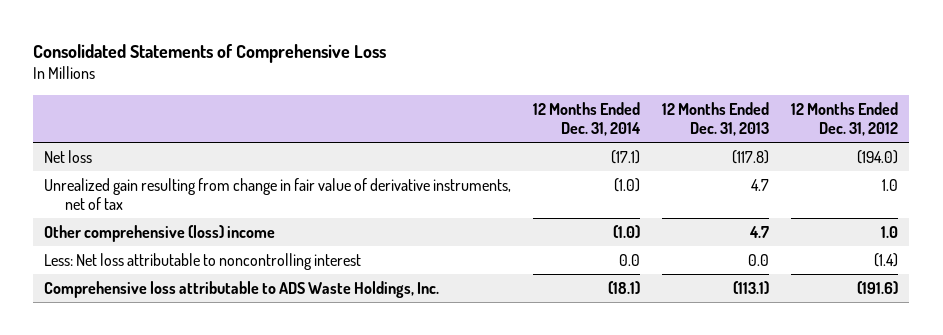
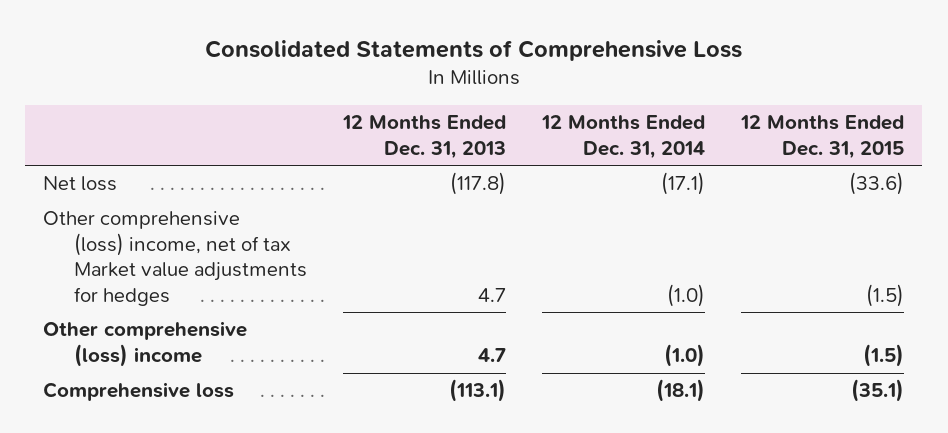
[791,101,899,137] 12 Months Ended Dec. 31, 2012 -> none
none -> [740,115,905,159] 12 Months Ended Dec. 31, 2015
[44,177,512,211] Unrealized gain resulting from change in fair value of derivative instruments, net of tax -> [43,211,307,306] Other comprehensive (loss) income, net of tax Market value adjustments for hedges
[44,252,362,270] Less: Net loss attributable to noncontrolling interest -> none
[44,280,440,298] Comprehensive loss attributable to ADS Waste Holdings, Inc. -> [43,382,235,402] Comprehensive loss

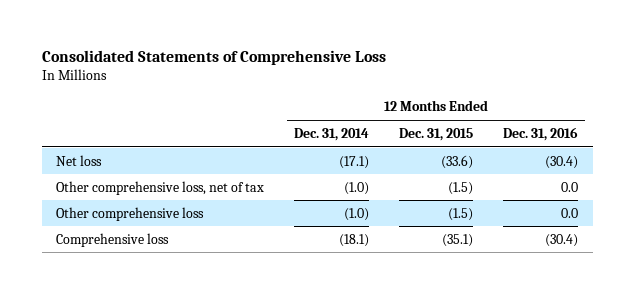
[341,115,506,159] 12 Months Ended Dec. 31, 2013 -> none
none -> [502,126,578,141] Dec. 31, 2016
[43,211,307,306] Other comprehensive (loss) income, net of tax Market value adjustments for hedges -> [56,180,265,195] Other comprehensive loss, net of tax
[43,321,248,367] Other comprehensive (loss) income -> [56,206,205,221] Other comprehensive loss

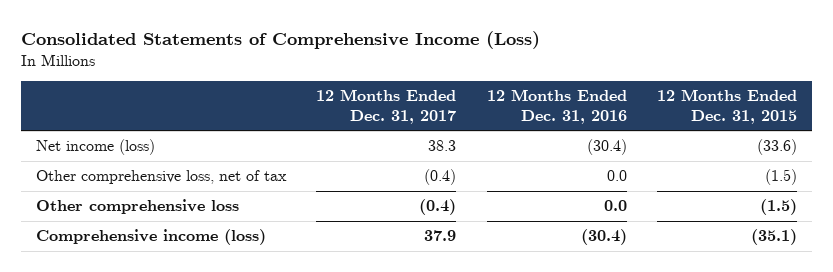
[41,50,386,66] Consolidated Statements of Comprehensive Loss -> [20,30,540,49] Consolidated Statements of Comprehensive Income (Loss)
[294,127,370,141] Dec. 31, 2014 -> none
none -> [316,89,457,124] 12 Months Ended Dec. 31, 2017
[56,154,103,166] Net loss -> [36,139,156,156] Net income (loss)
[56,232,170,247] Comprehensive loss -> [36,229,267,246] Comprehensive income (loss)

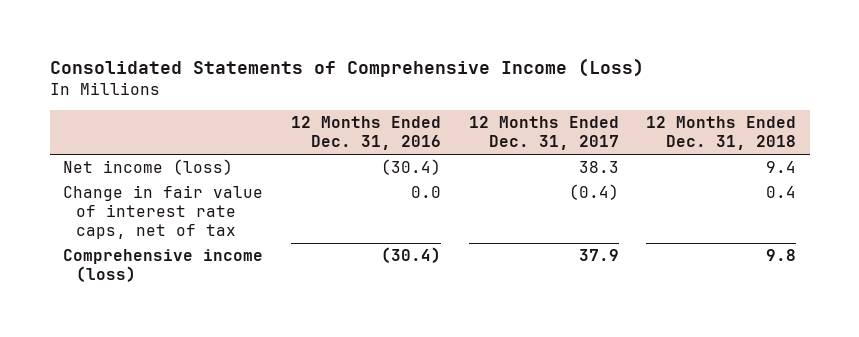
[656,89,797,124] 12 Months Ended Dec. 31, 2015 -> none
none -> [646,116,797,151] 12 Months Ended Dec. 31, 2018
[36,199,240,215] Other comprehensive loss -> none
[36,170,288,185] Other comprehensive loss, net of tax -> [63,185,264,239] Change in fair value of interest rate caps, net of tax

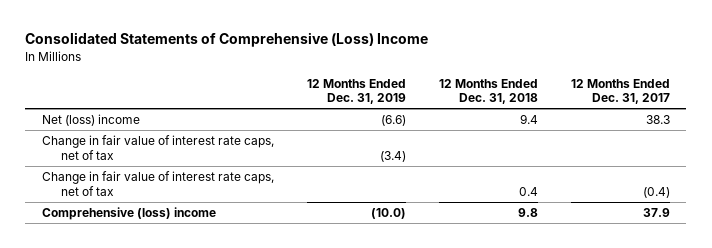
[49,57,644,77] Consolidated Statements of Comprehensive Income (Loss) -> [25,32,429,48] Consolidated Statements of Comprehensive (Loss) Income
[290,116,441,151] 12 Months Ended Dec. 31, 2016 -> none
none -> [306,78,406,105] 12 Months Ended Dec. 31, 2019
[63,159,234,176] Net income (loss) -> [41,113,140,126] Net (loss) income
none -> [41,134,274,160] Change in fair value of interest rate caps, net of tax
[63,249,264,283] Comprehensive income (loss) -> [41,206,216,220] Comprehensive (loss) income

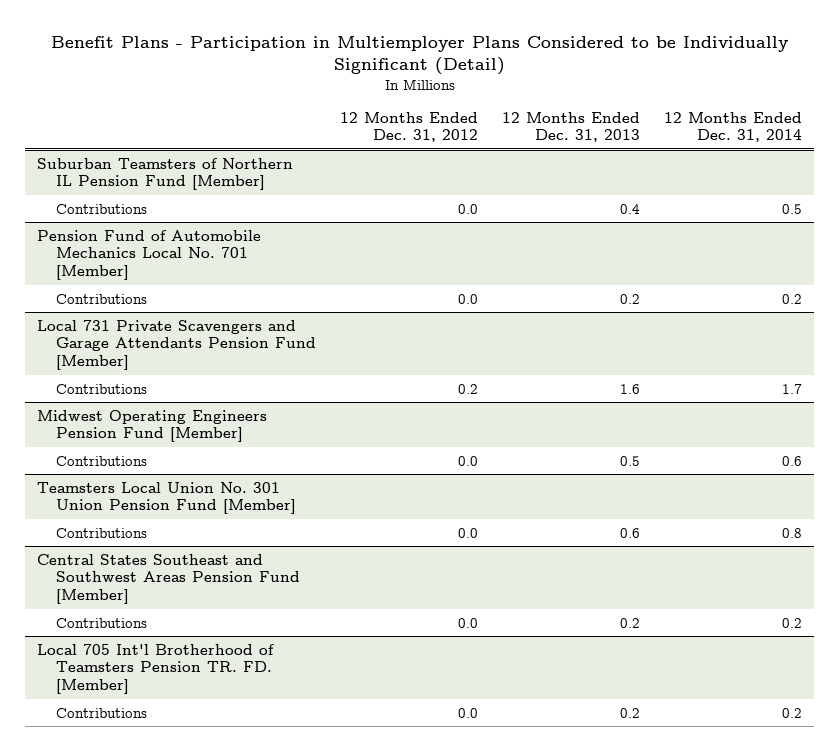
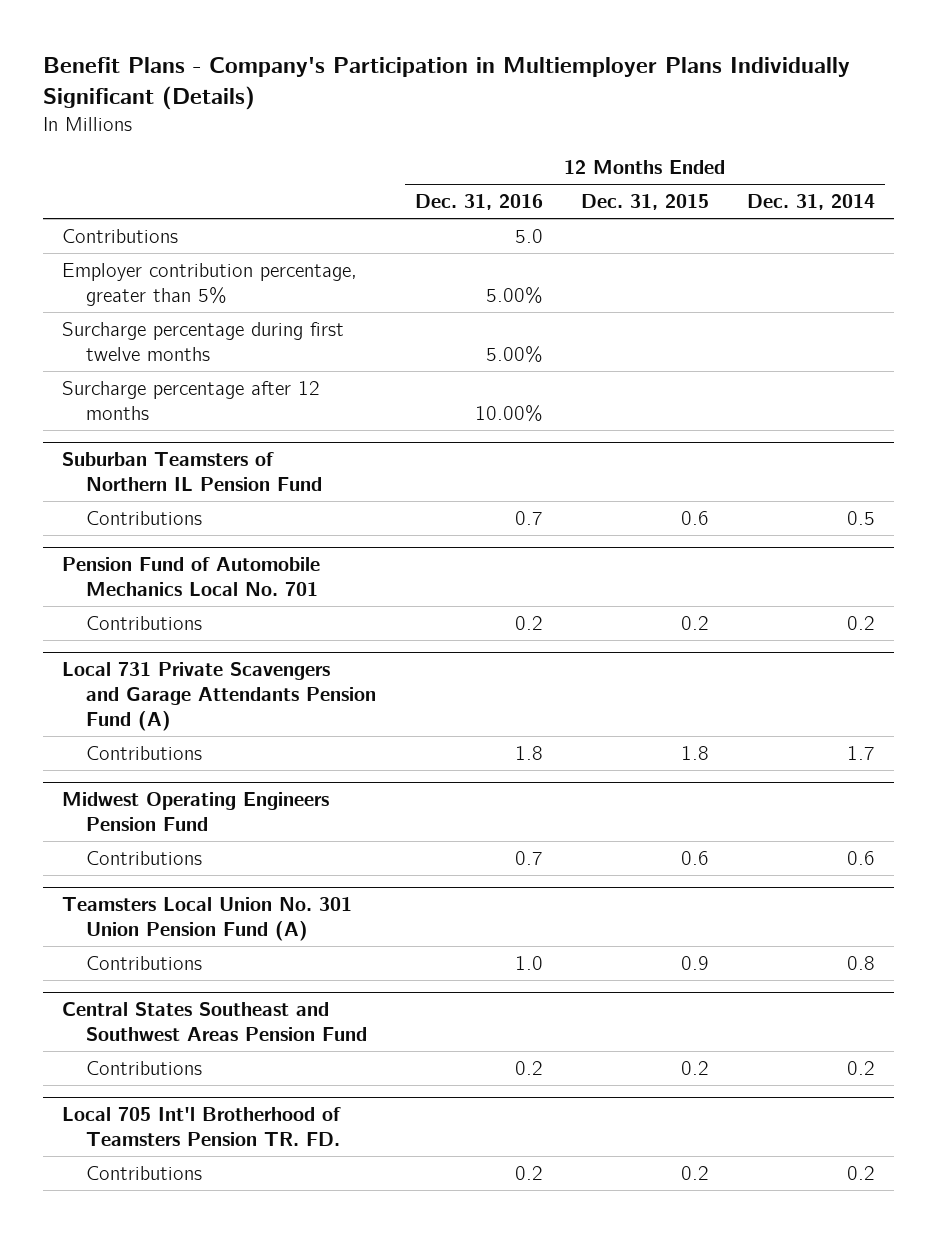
[50,35,788,76] Benefit Plans - Participation in Multiemployer Plans Considered to be Individually Significant (Detail) -> [42,57,850,111] Benefit Plans - Company's Participation in Multiemployer Plans Individually Significant (Details)
[340,111,479,143] 12 Months Ended Dec. 31, 2012 -> none
[502,111,641,143] 12 Months Ended Dec. 31, 2013 -> none
none -> [414,194,543,211] Dec. 31, 2016
none -> [580,194,709,211] Dec. 31, 2015
none -> [61,228,178,243] Contributions
none -> [61,262,357,306] Employer contribution percentage, greater than 5%
none -> [61,321,344,361] Surcharge percentage during first twelve months
none -> [61,380,320,420] Surcharge percentage after 12 months
[37,157,294,191] Suburban Teamsters of Northern IL Pension Fund [Member] -> [61,452,323,492] Suburban Teamsters of Northern IL Pension Fund
[37,229,262,280] Pension Fund of Automobile Mechanics Local No. 701 [Member] -> [61,557,320,597] Pension Fund of Automobile Mechanics Local No. 701
[37,319,317,370] Local 731 Private Scavengers and Garage Attendants Pension Fund [Member] -> [61,662,377,732] Local 731 Private Scavengers and Garage Attendants Pension Fund (A)
[37,409,268,443] Midwest Operating Engineers Pension Fund [Member] -> [61,792,329,832] Midwest Operating Engineers Pension Fund
[37,481,297,515] Teamsters Local Union No. 301 Union Pension Fund [Member] -> [61,897,352,942] Teamsters Local Union No. 301 Union Pension Fund (A)
[37,553,301,604] Central States Southeast and Southwest Areas Pension Fund [Member] -> [61,1002,368,1042] Central States Southeast and Southwest Areas Pension Fund
[37,643,276,694] Local 705 Int'l Brotherhood of Teamsters Pension TR. FD. [Member] -> [61,1107,341,1147] Local 705 Int'l Brotherhood of Teamsters Pension TR. FD.

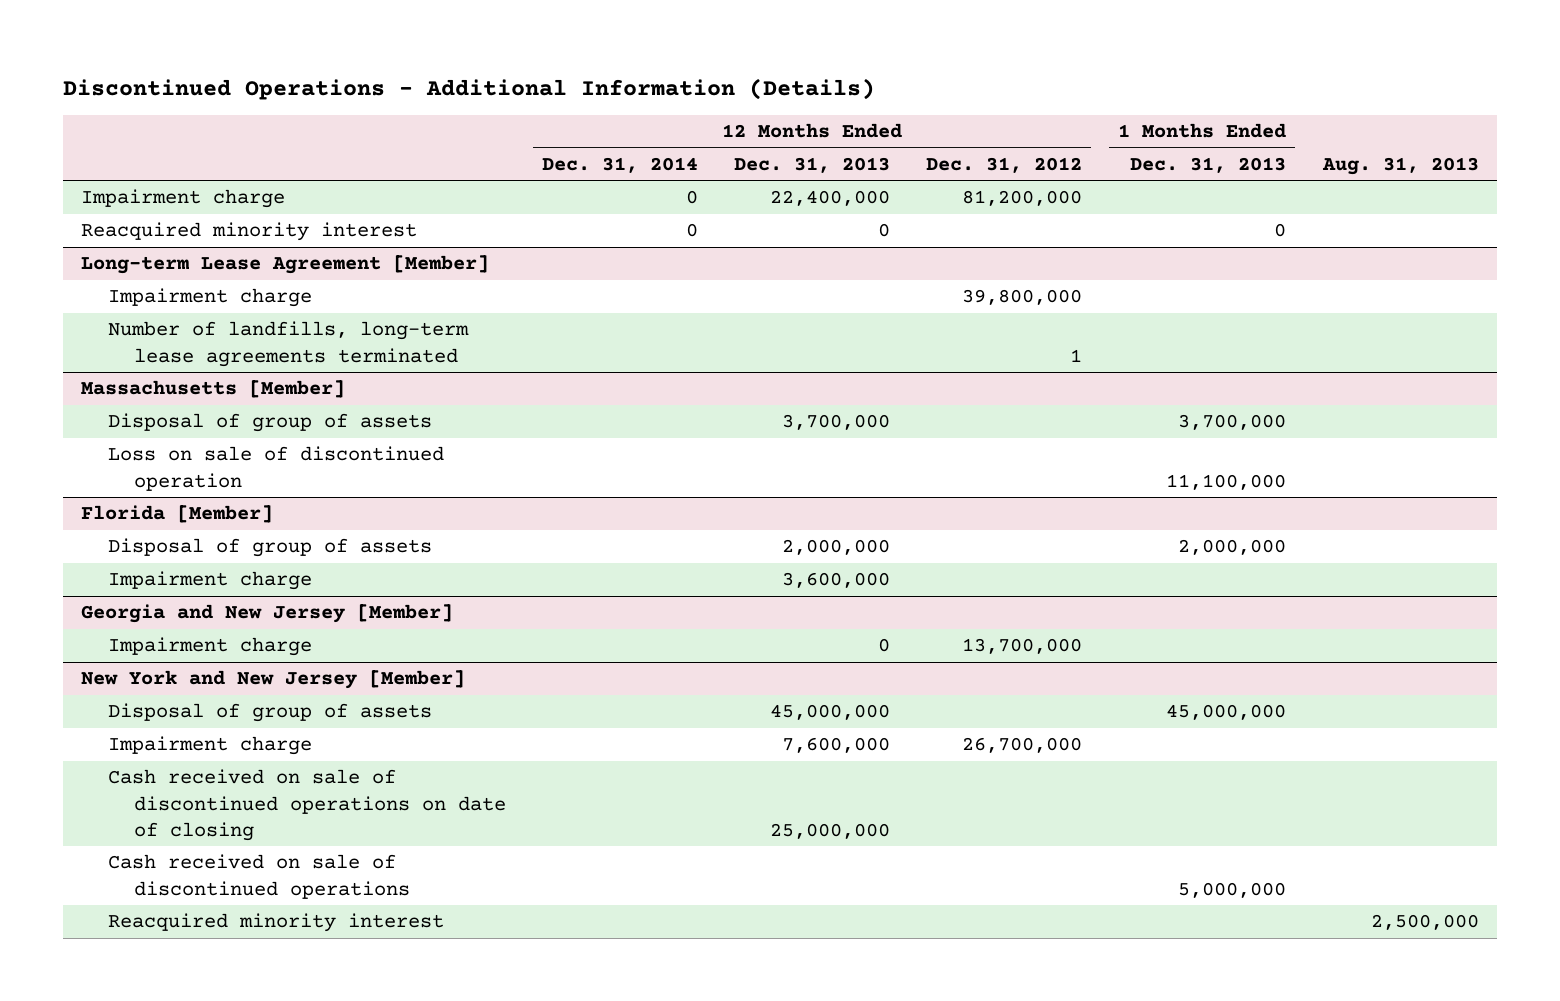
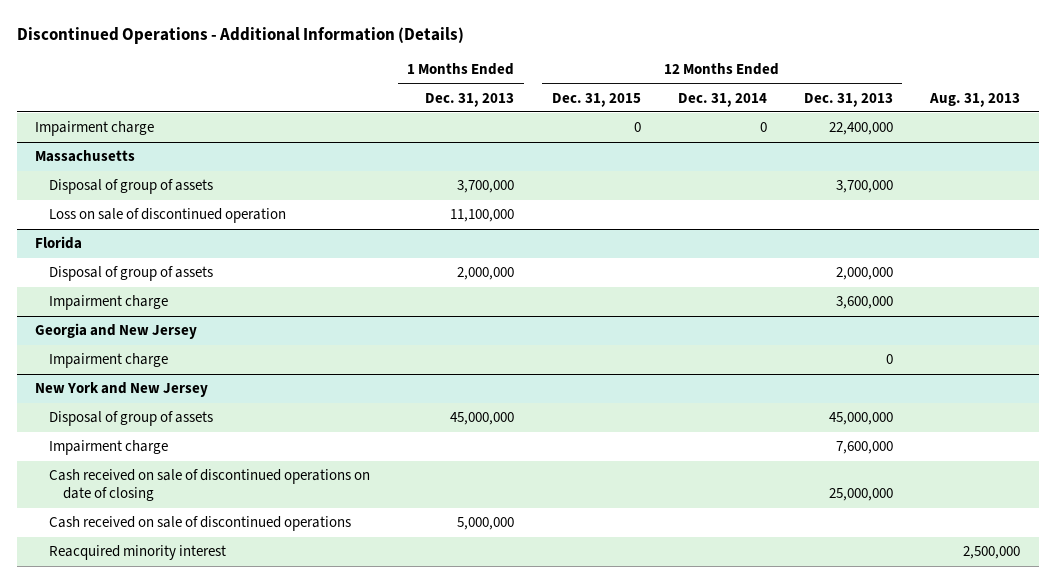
[926,156,1083,173] Dec. 31, 2012 -> none
none -> [551,92,641,107] Dec. 31, 2015
[81,222,418,242] Reacquired minority interest -> none
[81,255,490,275] Long-term Lease Agreement [Member] -> none
[107,288,312,308] Impairment charge -> none
[107,321,469,367] Number of landfills, long-term lease agreements terminated -> none
[81,380,346,399] Massachusetts [Member] -> [35,150,136,163] Massachusetts
[81,505,274,524] Florida [Member] -> [35,236,83,250] Florida
[81,604,454,624] Georgia and New Jersey [Member] -> [35,323,198,340] Georgia and New Jersey
[81,670,466,690] New York and New Jersey [Member] -> [35,382,209,398] New York and New Jersey

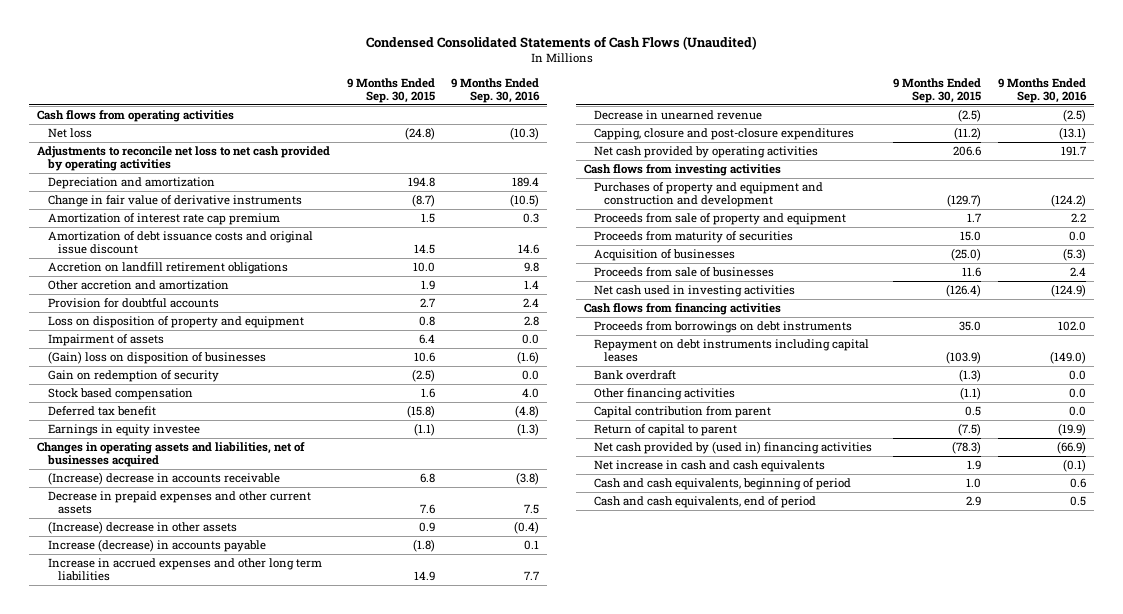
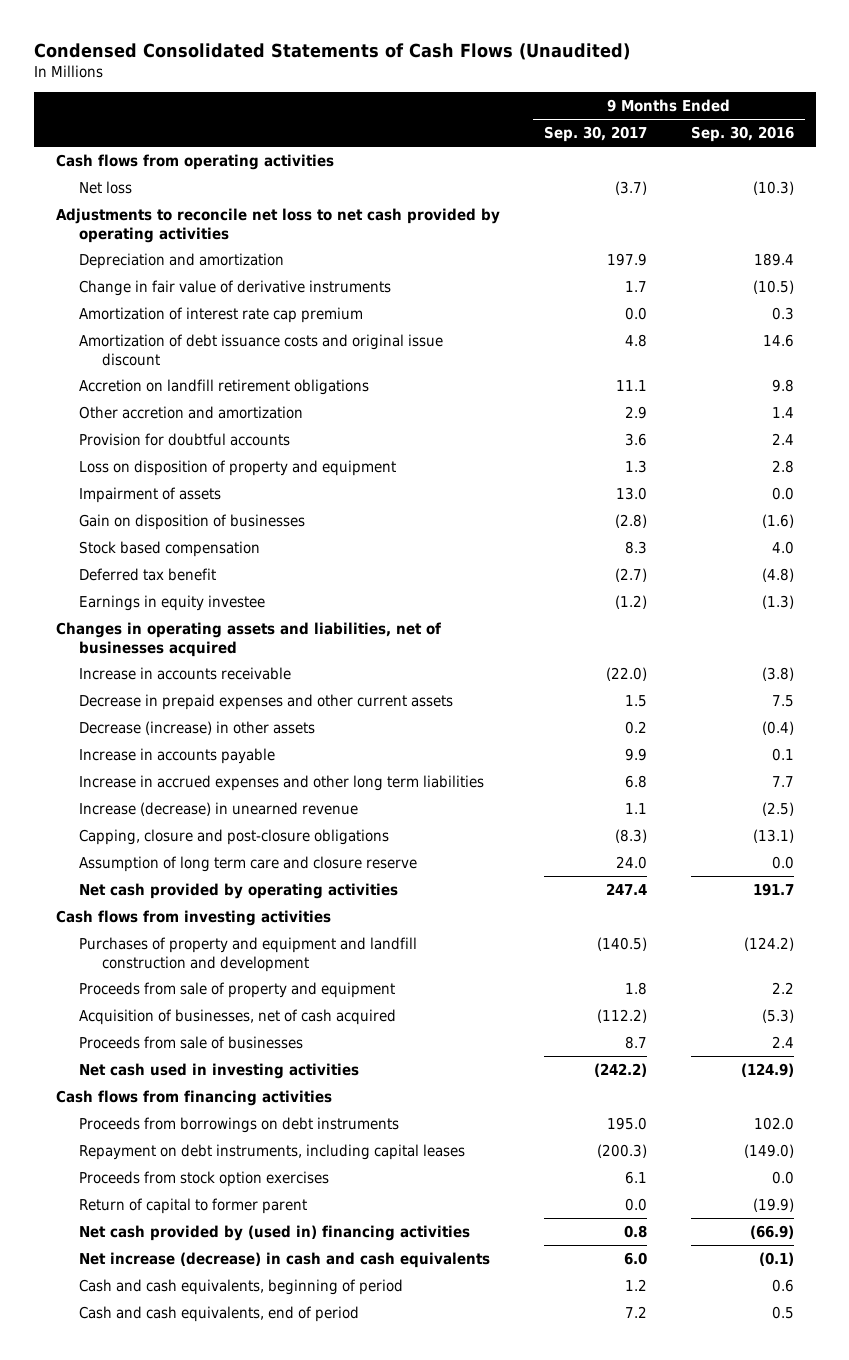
[346,77,435,104] 9 Months Ended Sep. 30, 2015 -> none
none -> [543,126,647,143] Sep. 30, 2017
[47,369,219,382] Gain on redemption of security -> none
[47,350,266,364] (Gain) loss on disposition of businesses -> [78,513,305,530] Gain on disposition of businesses
[47,471,280,485] (Increase) decrease in accounts receivable -> [78,666,291,680] Increase in accounts receivable
[47,520,237,534] (Increase) decrease in other assets -> [78,720,315,735] Decrease (increase) in other assets
[47,538,266,552] Increase (decrease) in accounts payable -> [78,747,275,764] Increase in accounts payable
[594,109,763,120] Decrease in unearned revenue -> [78,801,358,816] Increase (decrease) in unearned revenue
[594,127,855,140] Capping, closure and post-closure expenditures -> [78,828,389,845] Capping, closure and post-closure obligations
none -> [78,855,417,872] Assumption of long term care and closure reserve
[594,181,824,208] Purchases of property and equipment and construction and development -> [78,936,417,972] Purchases of property and equipment and landfill construction and development
[594,230,794,243] Proceeds from maturity of securities -> none
[594,248,736,261] Acquisition of businesses -> [78,1008,396,1025] Acquisition of businesses, net of cash acquired
[594,369,677,380] Bank overdraft -> none
[594,387,736,400] Other financing activities -> none
[594,405,772,418] Capital contribution from parent -> none
[594,338,870,363] Repayment on debt instruments including capital leases -> [78,1143,465,1160] Repayment on debt instruments, including capital leases
none -> [78,1170,329,1187] Proceeds from stock option exercises
[594,423,738,436] Return of capital to parent -> [78,1197,307,1214] Return of capital to former parent
[594,459,826,472] Net increase in cash and cash equivalents -> [78,1251,490,1268] Net increase (decrease) in cash and cash equivalents

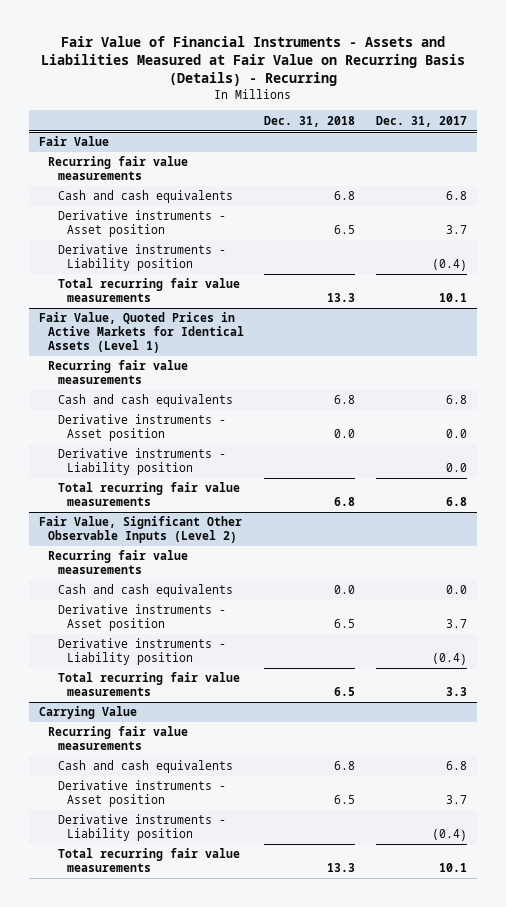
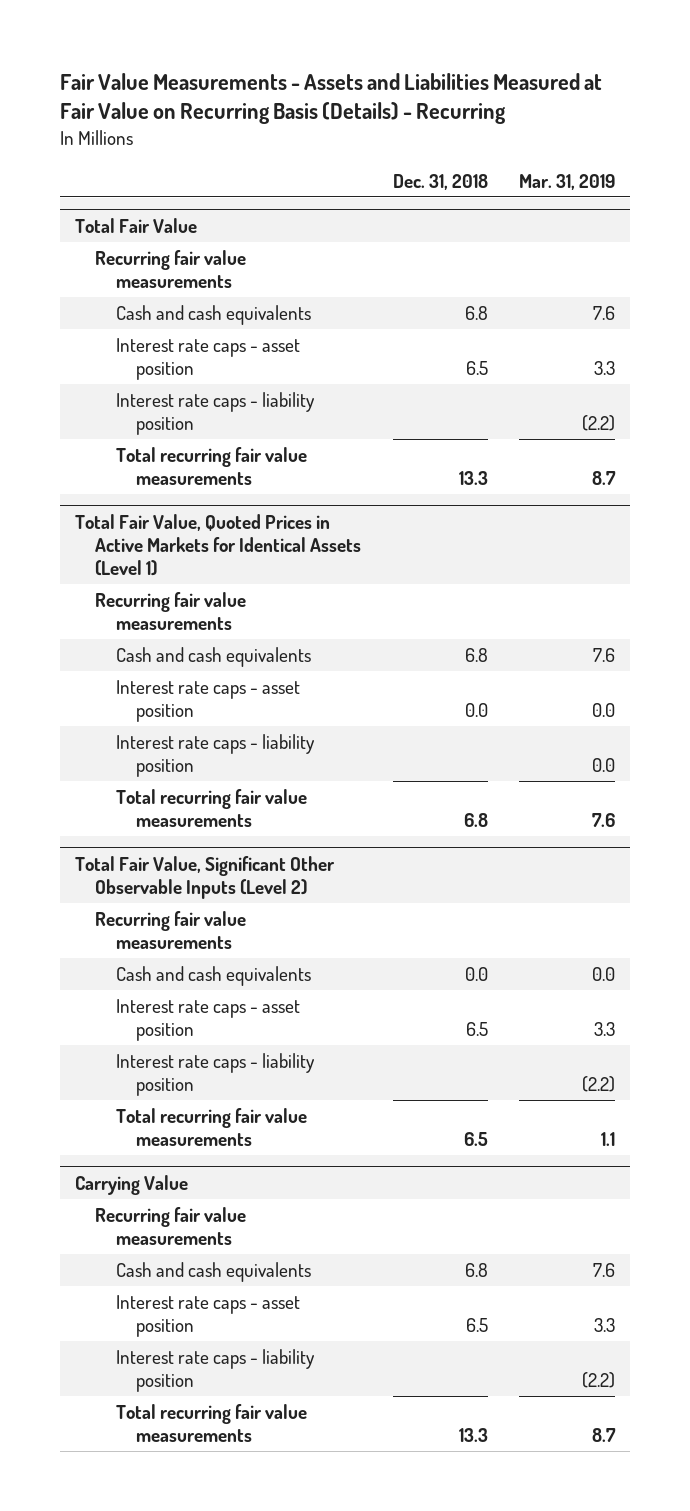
[40,35,465,87] Fair Value of Financial Instruments - Assets and Liabilities Measured at Fair Value on Recurring Basis (Details) - Recurring -> [59,72,602,125] Fair Value Measurements - Assets and Liabilities Measured at Fair Value on Recurring Basis (Details) - Recurring
[375,115,467,127] Dec. 31, 2017 -> none
none -> [518,173,615,190] Mar. 31, 2019
[38,136,109,147] Fair Value -> [75,217,198,233] Total Fair Value
[57,210,226,238] Derivative instruments - Asset position -> [115,338,300,381] Interest rate caps - asset position
[57,244,226,272] Derivative instruments - Liability position -> [115,392,315,436] Interest rate caps - liability position
[38,312,245,353] Fair Value, Quoted Prices in Active Markets for Identical Assets (Level 1) -> [75,513,362,576] Total Fair Value, Quoted Prices in Active Markets for Identical Assets (Level 1)
[57,414,226,442] Derivative instruments - Asset position -> [115,680,300,723] Interest rate caps - asset position
[57,448,226,476] Derivative instruments - Liability position -> [115,734,315,778] Interest rate caps - liability position
[38,516,242,544] Fair Value, Significant Other Observable Inputs (Level 2) -> [75,855,336,899] Total Fair Value, Significant Other Observable Inputs (Level 2)
[57,604,226,632] Derivative instruments - Asset position -> [115,999,300,1042] Interest rate caps - asset position
[57,638,226,666] Derivative instruments - Liability position -> [115,1053,315,1097] Interest rate caps - liability position
[57,780,226,808] Derivative instruments - Asset position -> [115,1295,300,1338] Interest rate caps - asset position
[57,814,226,842] Derivative instruments - Liability position -> [115,1349,315,1393] Interest rate caps - liability position

